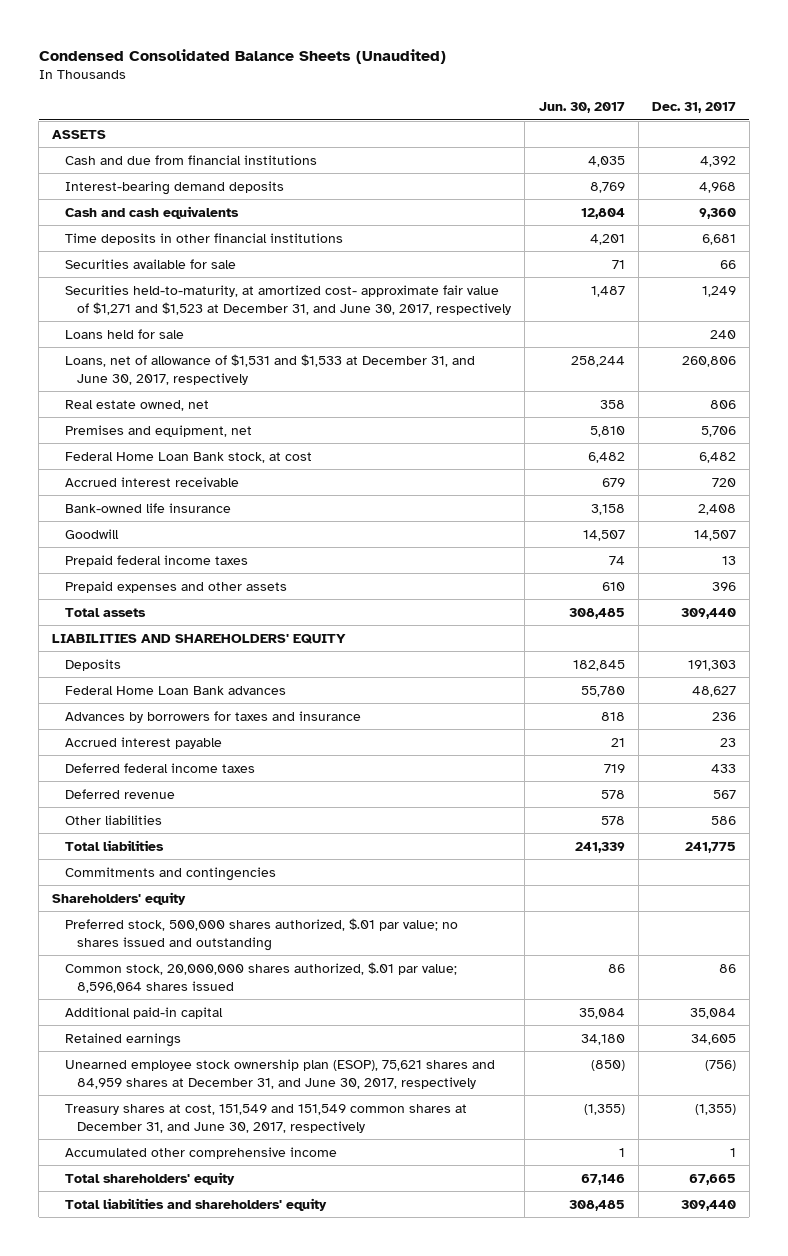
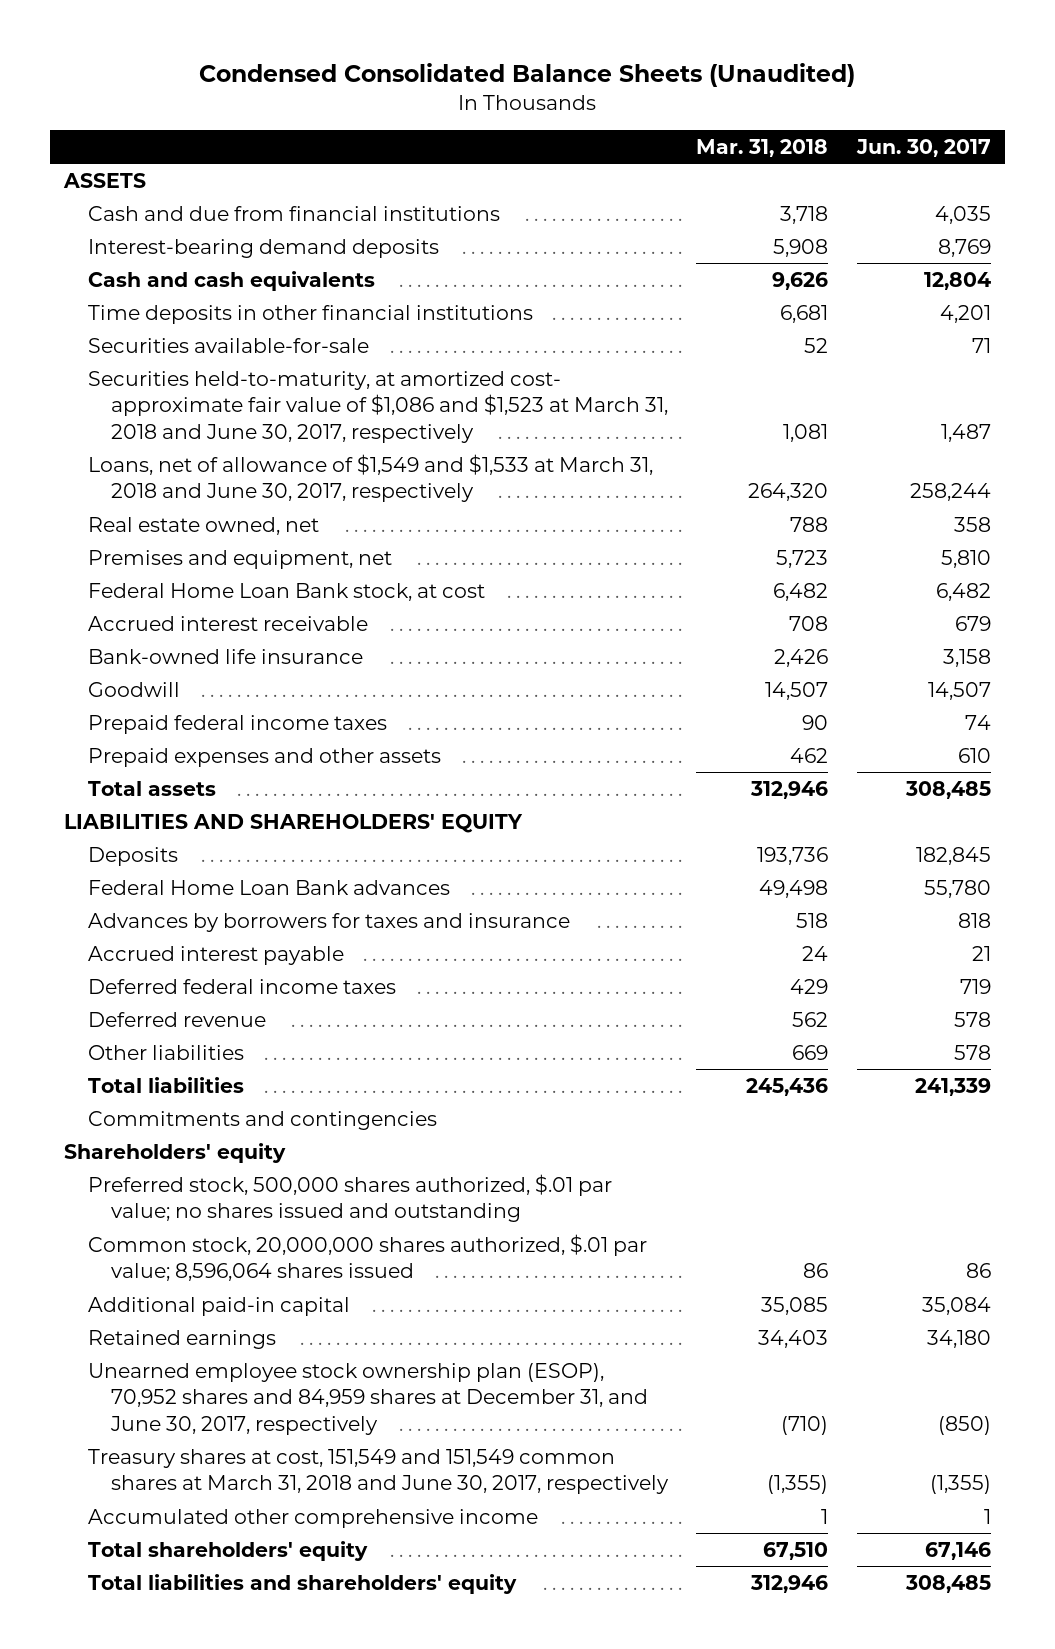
[651,102,736,114] Dec. 31, 2017 -> none
none -> [696,138,829,157] Mar. 31, 2018
[64,328,184,339] Loans held for sale -> none
[64,258,236,269] Securities available for sale -> [87,337,369,353] Securities available-for-sale
[64,284,512,315] Securities held-to-maturity, at amortized cost- approximate fair value of $1,271 and $1,523 at December 31, and June 30, 2017, respectively -> [87,370,669,443] Securities held-to-maturity, at amortized cost- approximate fair value of $1,086 and $1,523 at March 31, 2018 and June 30, 2017, respectively
[64,353,475,385] Loans, net of allowance of $1,531 and $1,533 at December 31, and June 30, 2017, respectively -> [87,453,653,503] Loans, net of allowance of $1,549 and $1,533 at March 31, 2018 and June 30, 2017, respectively
[64,1058,495,1089] Unearned employee stock ownership plan (ESOP), 75,621 shares and 84,959 shares at December 31, and June 30, 2017, respectively -> [87,1362,649,1435] Unearned employee stock ownership plan (ESOP), 70,952 shares and 84,959 shares at December 31, and June 30, 2017, respectively
[64,1103,467,1133] Treasury shares at cost, 151,549 and 151,549 common shares at December 31, and June 30, 2017, respectively -> [87,1448,670,1495] Treasury shares at cost, 151,549 and 151,549 common shares at March 31, 2018 and June 30, 2017, respectively

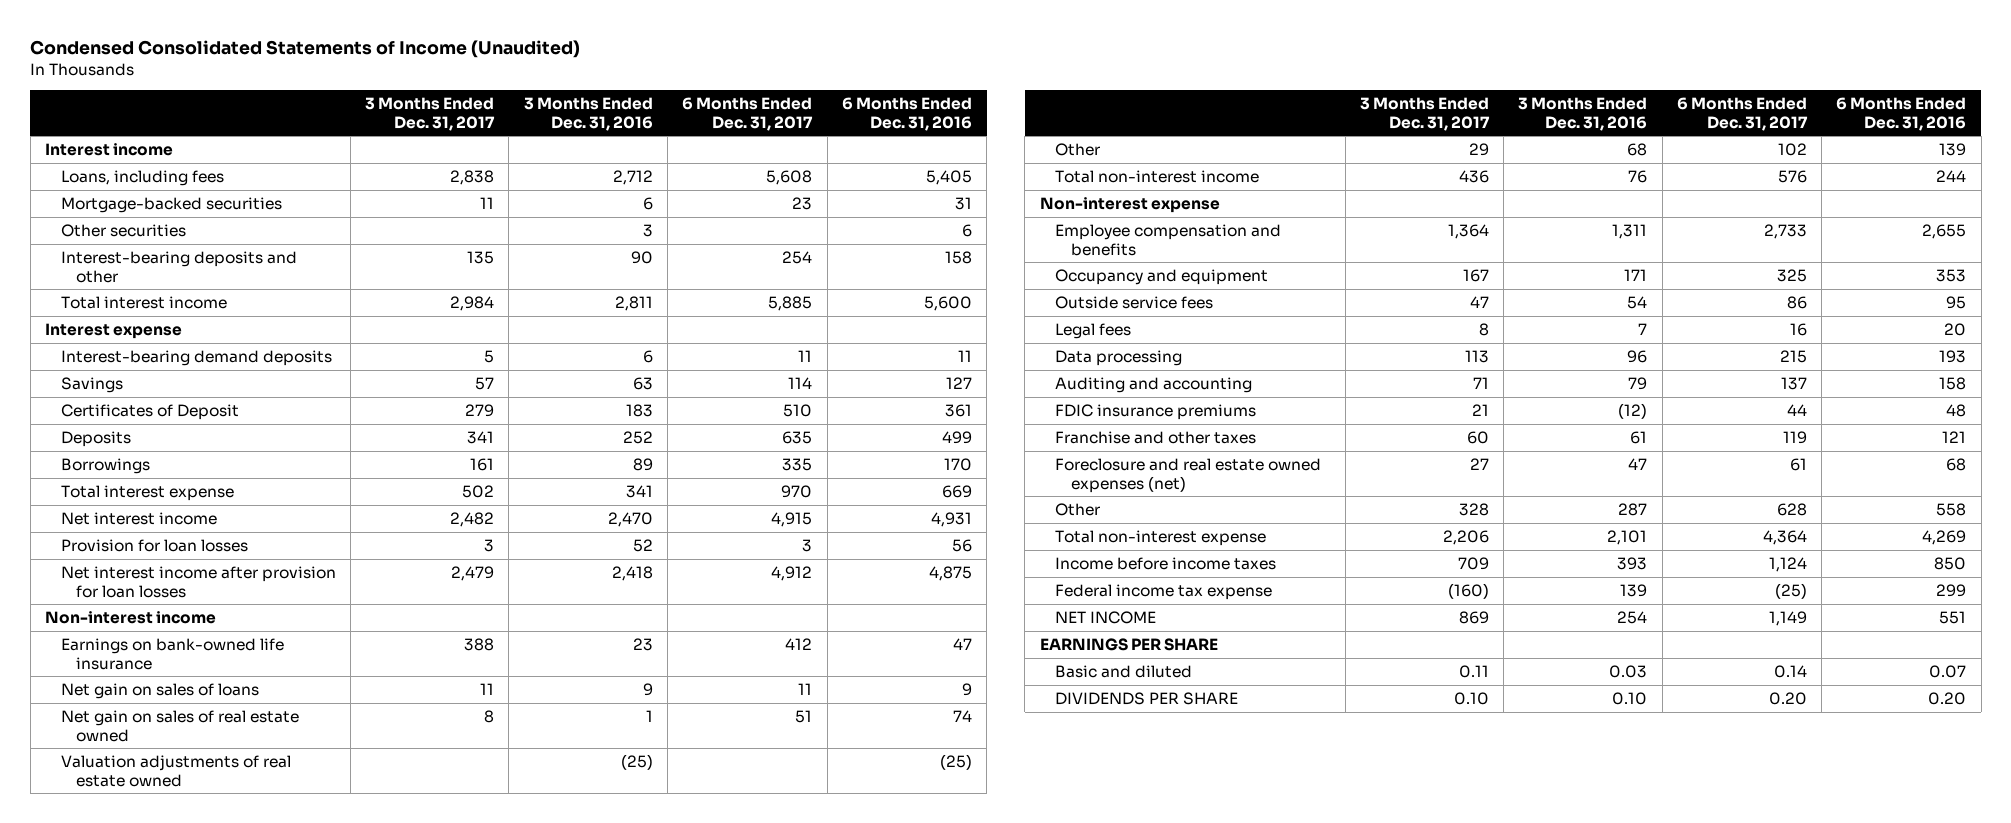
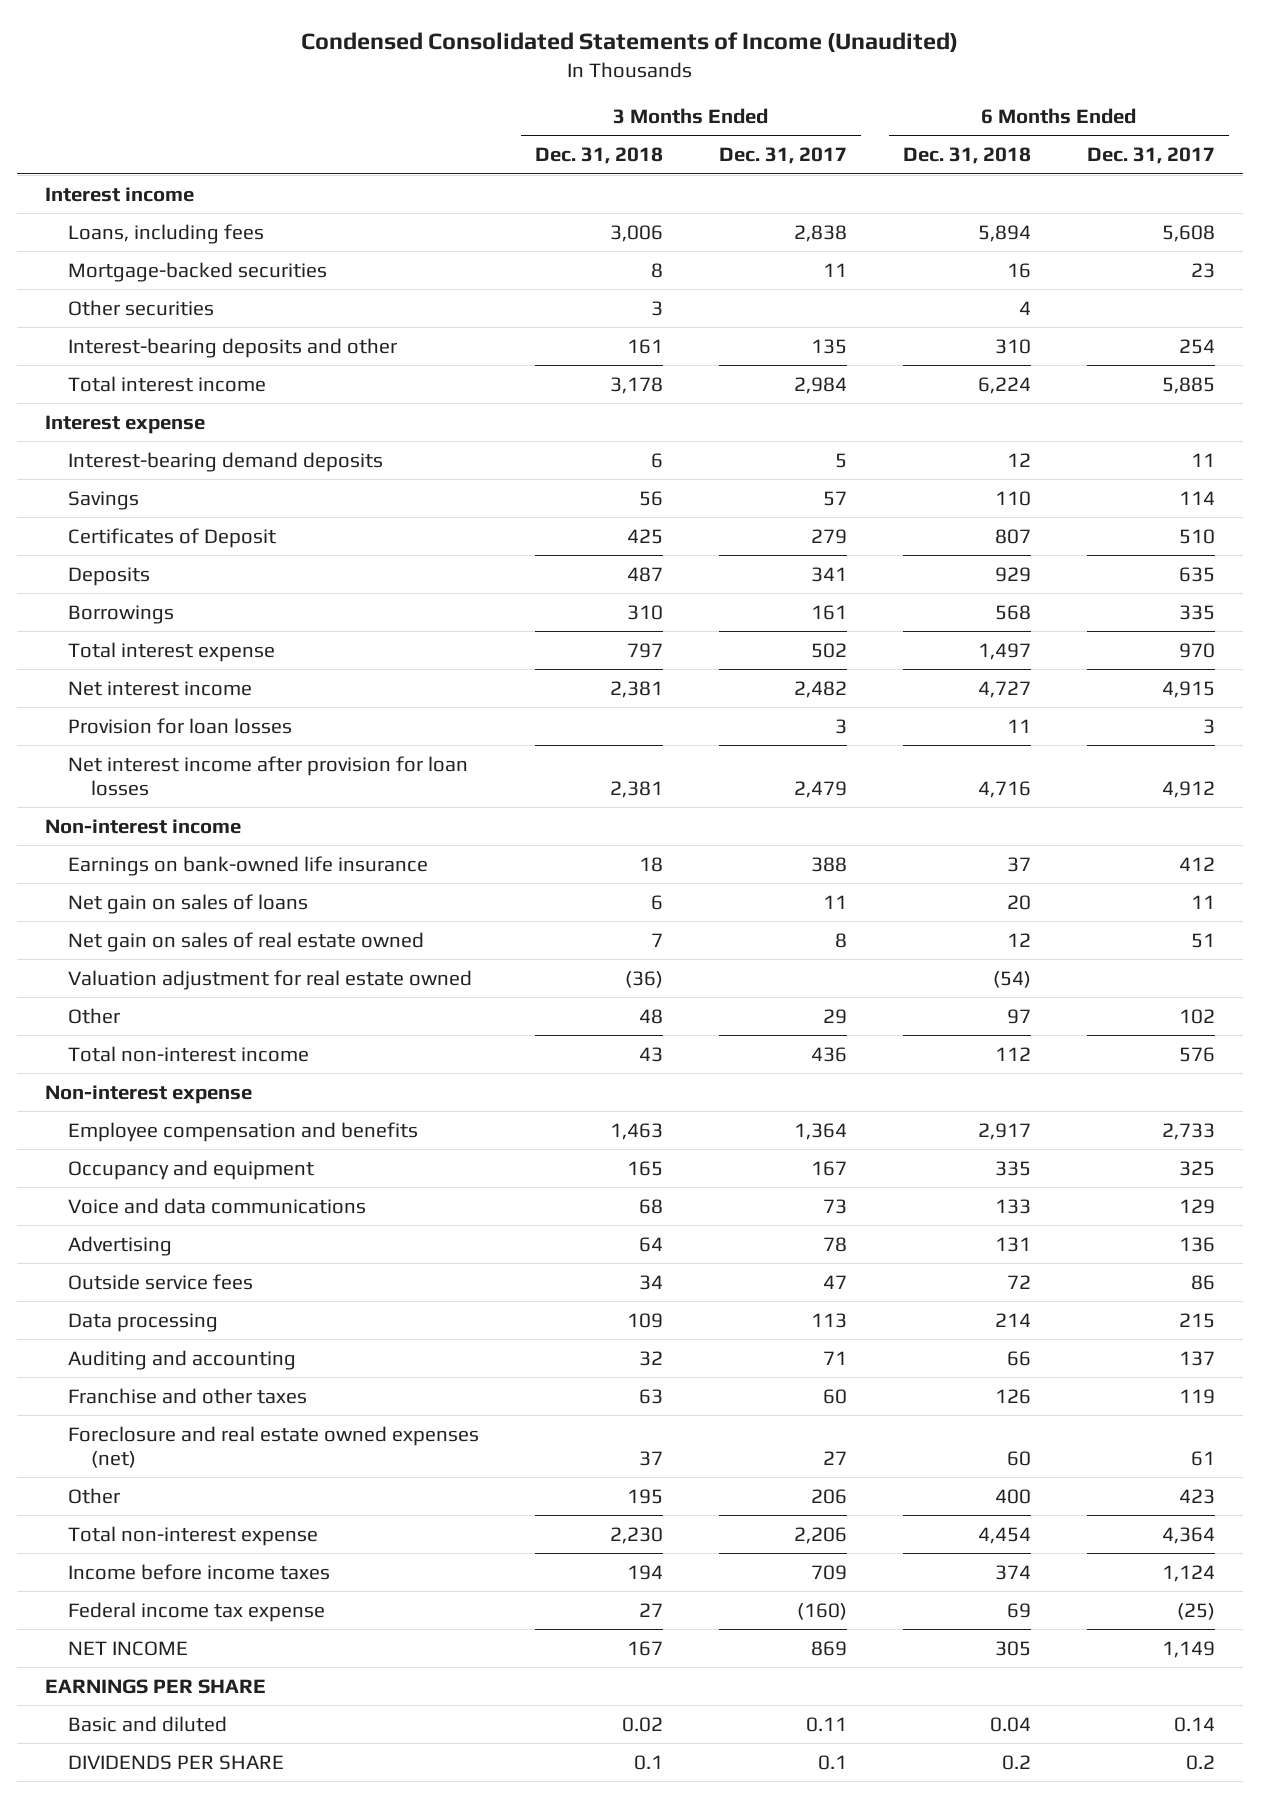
[523,96,653,131] 3 Months Ended Dec. 31, 2016 -> none
[841,96,972,131] 6 Months Ended Dec. 31, 2016 -> none
none -> [535,147,664,165] Dec. 31, 2018
none -> [903,147,1032,165] Dec. 31, 2018
[60,754,291,787] Valuation adjustments of real estate owned -> [67,969,472,990] Valuation adjustment for real estate owned
none -> [67,1197,366,1214] Voice and data communications
none -> [67,1235,172,1256] Advertising
[1055,322,1132,339] Legal fees -> none
[1055,403,1257,420] FDIC insurance premiums -> none
[1458,502,1489,516] 328 -> [811,1488,848,1504] 206
[1776,502,1807,516] 628 -> [1179,1488,1216,1504] 423
[1453,691,1489,705] 0.10 -> [818,1754,848,1770] 0.1
[1768,691,1807,705] 0.20 -> [1186,1754,1216,1770] 0.2

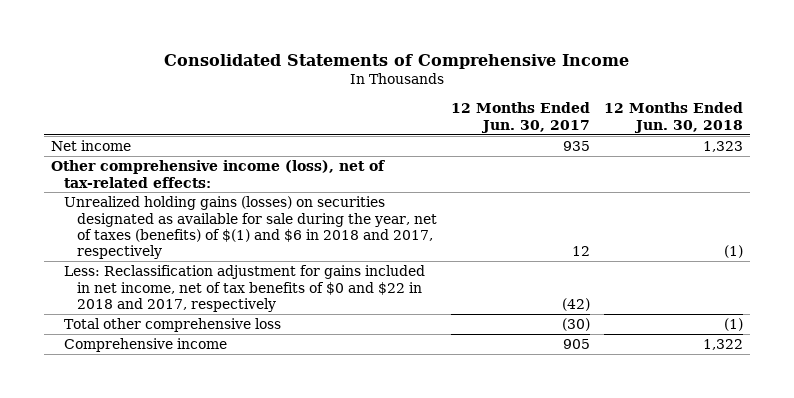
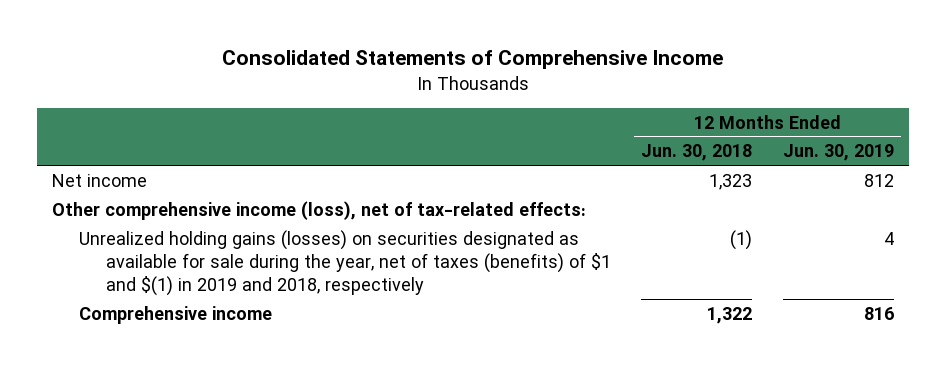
[451,102,591,133] 12 Months Ended Jun. 30, 2017 -> none
none -> [782,144,894,162] Jun. 30, 2019
[64,265,426,312] Less: Reclassification adjustment for gains included in net income, net of tax benefits of $0 and $22 in 2018 and 2017, respectively -> none
[64,318,282,333] Total other comprehensive loss -> none
[64,196,438,260] Unrealized holding gains (losses) on securities designated as available for sale during the year, net of taxes (benefits) of $(1) and $6 in 2018 and 2017, respectively -> [79,229,612,297] Unrealized holding gains (losses) on securities designated as available for sale during the year, net of taxes (benefits) of $1 and $(1) in 2019 and 2018, respectively

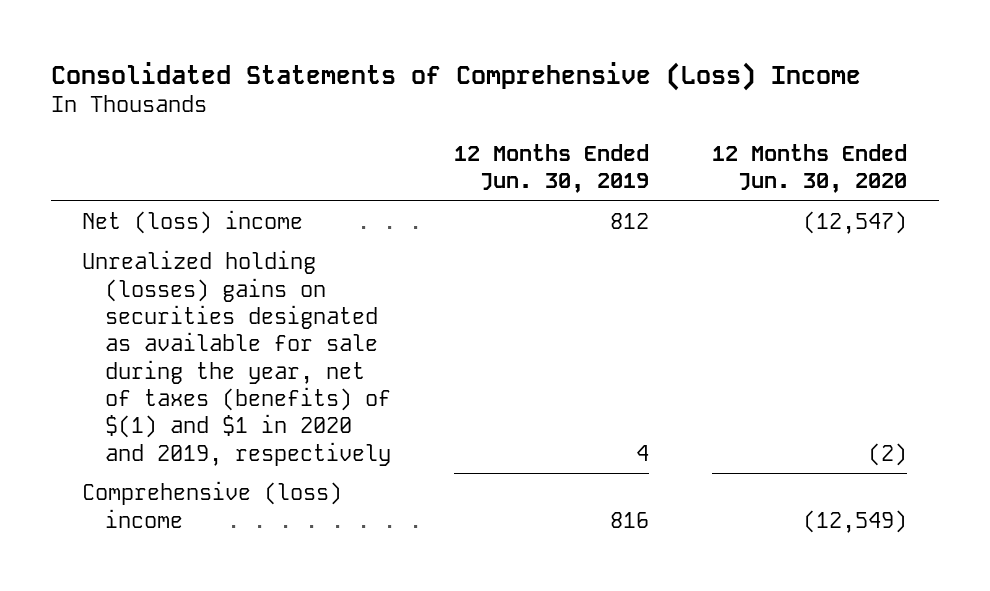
[222,50,724,70] Consolidated Statements of Comprehensive Income -> [50,61,861,91] Consolidated Statements of Comprehensive (Loss) Income
[641,144,753,162] Jun. 30, 2018 -> none
none -> [712,143,908,194] 12 Months Ended Jun. 30, 2020
[52,200,587,220] Other comprehensive income (loss), net of tax-related effects: -> none
[52,173,148,187] Net income -> [82,210,304,235] Net (loss) income
[79,229,612,297] Unrealized holding gains (losses) on securities designated as available for sale during the year, net of taxes (benefits) of $1 and $(1) in 2019 and 2018, respectively -> [82,250,391,466] Unrealized holding (losses) gains on securities designated as available for sale during the year, net of taxes (benefits) of $(1) and $1 in 2020 and 2019, respectively
[79,305,273,324] Comprehensive income -> [82,481,343,528] Comprehensive (loss) income

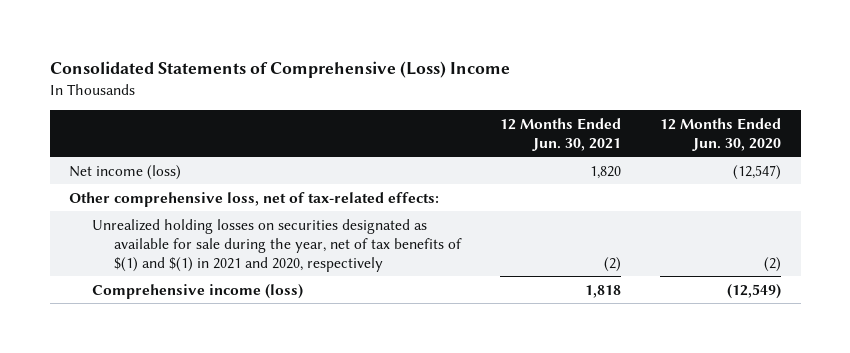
[454,143,650,194] 12 Months Ended Jun. 30, 2019 -> none
none -> [499,117,621,151] 12 Months Ended Jun. 30, 2021
[82,210,304,235] Net (loss) income -> [69,164,182,180] Net income (loss)
none -> [69,191,440,207] Other comprehensive loss, net of tax-related effects:
[82,250,391,466] Unrealized holding (losses) gains on securities designated as available for sale during the year, net of taxes (benefits) of $(1) and $1 in 2020 and 2019, respectively -> [91,218,462,272] Unrealized holding losses on securities designated as available for sale during the year, net of tax benefits of $(1) and $(1) in 2021 and 2020, respectively
[82,481,343,528] Comprehensive (loss) income -> [91,283,303,299] Comprehensive income (loss)

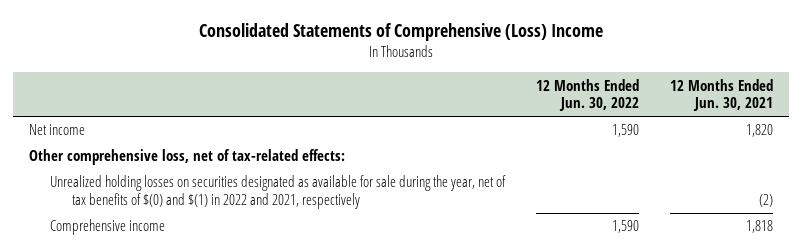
[660,117,782,151] 12 Months Ended Jun. 30, 2020 -> none
none -> [536,78,640,112] 12 Months Ended Jun. 30, 2022
[69,164,182,180] Net income (loss) -> [28,124,85,136] Net income
[91,218,462,272] Unrealized holding losses on securities designated as available for sale during the year, net of tax benefits of $(1) and $(1) in 2021 and 2020, respectively -> [50,175,507,210] Unrealized holding losses on securities designated as available for sale during the year, net of tax benefits of $(0) and $(1) in 2022 and 2021, respectively
[91,283,303,299] Comprehensive income (loss) -> [50,219,166,236] Comprehensive income

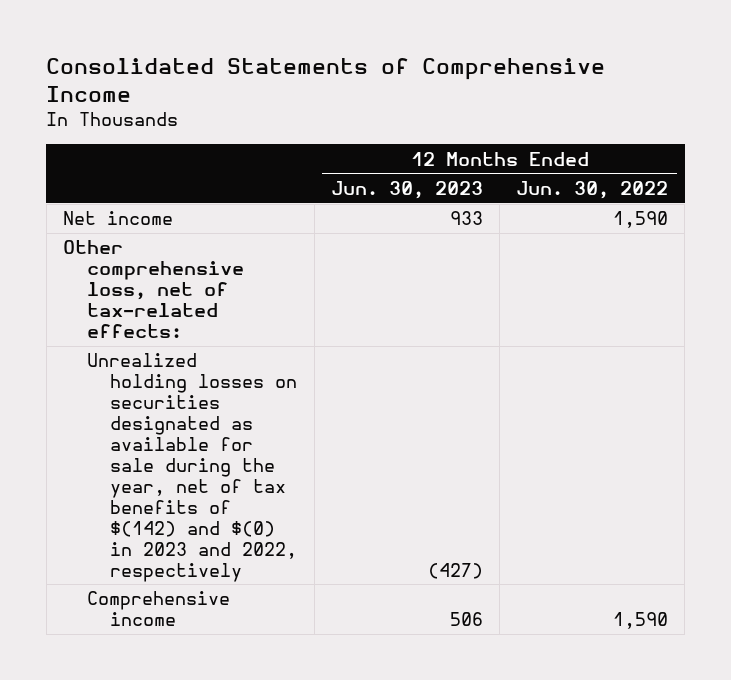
[198,22,603,41] Consolidated Statements of Comprehensive (Loss) Income -> [46,58,606,103] Consolidated Statements of Comprehensive Income
[670,78,774,112] 12 Months Ended Jun. 30, 2021 -> none
none -> [330,180,483,199] Jun. 30, 2023
[50,175,507,210] Unrealized holding losses on securities designated as available for sale during the year, net of tax benefits of $(0) and $(1) in 2022 and 2021, respectively -> [86,353,298,582] Unrealized holding losses on securities designated as available for sale during the year, net of tax benefits of $(142) and $(0) in 2023 and 2022, respectively

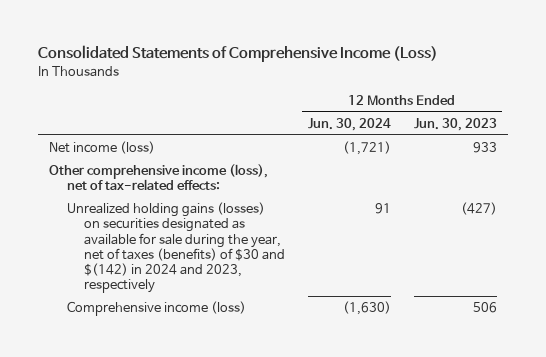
[46,58,606,103] Consolidated Statements of Comprehensive Income -> [37,45,438,63] Consolidated Statements of Comprehensive Income (Loss)
[516,180,669,199] Jun. 30, 2022 -> none
none -> [307,117,391,131] Jun. 30, 2024
[62,211,173,226] Net income -> [49,141,156,155] Net income (loss)
[62,240,244,339] Other comprehensive loss, net of tax-related effects: -> [49,164,269,191] Other comprehensive income (loss), net of tax-related effects:
[86,353,298,582] Unrealized holding losses on securities designated as available for sale during the year, net of tax benefits of $(142) and $(0) in 2023 and 2022, respectively -> [66,202,286,293] Unrealized holding gains (losses) on securities designated as available for sale during the year, net of taxes (benefits) of $30 and $(142) in 2024 and 2023, respectively
[86,591,230,627] Comprehensive income -> [66,301,246,317] Comprehensive income (loss)

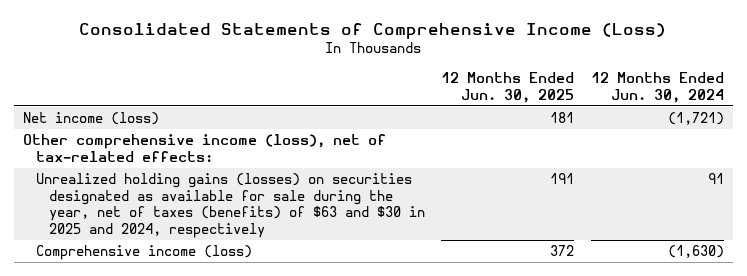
[413,117,497,131] Jun. 30, 2023 -> none
none -> [441,72,575,103] 12 Months Ended Jun. 30, 2025
[66,202,286,293] Unrealized holding gains (losses) on securities designated as available for sale during the year, net of taxes (benefits) of $30 and $(142) in 2024 and 2023, respectively -> [35,173,425,238] Unrealized holding gains (losses) on securities designated as available for sale during the year, net of taxes (benefits) of $63 and $30 in 2025 and 2024, respectively

